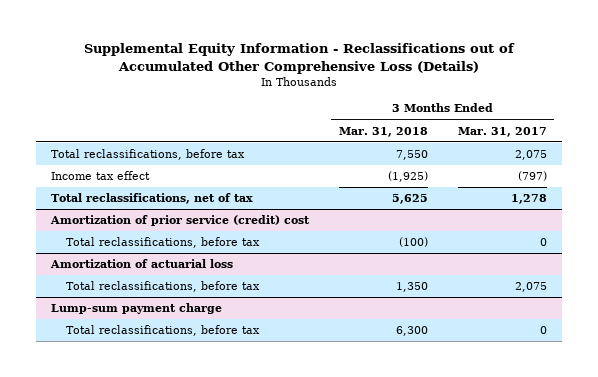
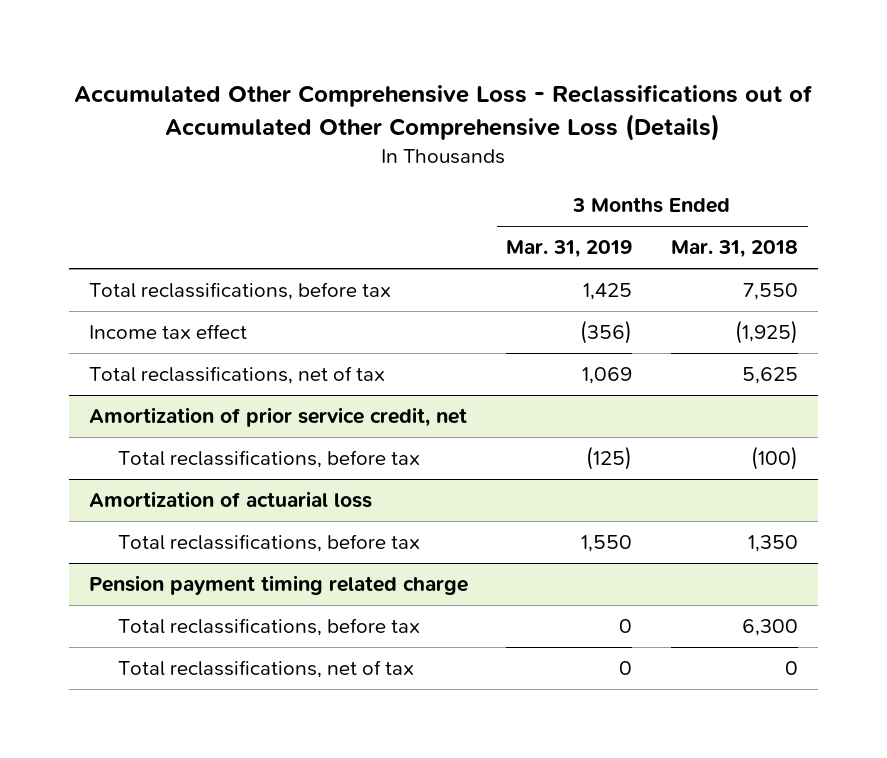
[83,43,515,74] Supplemental Equity Information - Reclassifications out of Accumulated Other Comprehensive Loss (Details) -> [74,84,814,141] Accumulated Other Comprehensive Loss - Reclassifications out of Accumulated Other Comprehensive Loss (Details)
[457,126,547,137] Mar. 31, 2017 -> none
none -> [506,240,633,259] Mar. 31, 2019
[50,215,311,227] Amortization of prior service (credit) cost -> [88,407,467,428] Amortization of prior service credit, net
[51,303,223,315] Lump-sum payment charge -> none
none -> [88,575,468,596] Pension payment timing related charge
none -> [117,660,414,679] Total reclassifications, net of tax

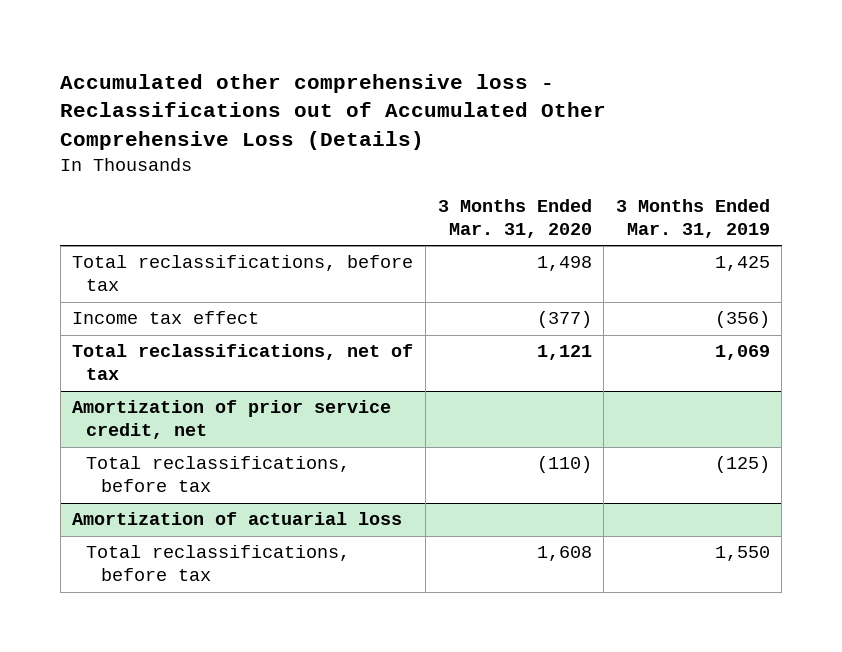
[74,84,814,141] Accumulated Other Comprehensive Loss - Reclassifications out of Accumulated Other Comprehensive Loss (Details) -> [60,73,607,151] Accumulated other comprehensive loss - Reclassifications out of Accumulated Other Comprehensive Loss (Details)
[671,240,799,259] Mar. 31, 2018 -> none
none -> [437,198,592,238] 3 Months Ended Mar. 31, 2020
[88,575,468,596] Pension payment timing related charge -> none
[117,618,420,637] Total reclassifications, before tax -> none
[117,660,414,679] Total reclassifications, net of tax -> none

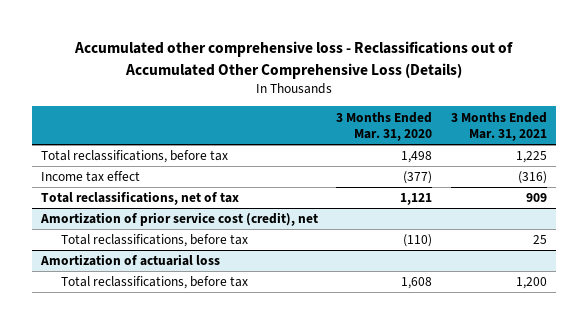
[615,198,770,238] 3 Months Ended Mar. 31, 2019 -> none
none -> [450,111,547,142] 3 Months Ended Mar. 31, 2021
[72,400,392,440] Amortization of prior service credit, net -> [40,212,319,227] Amortization of prior service cost (credit), net

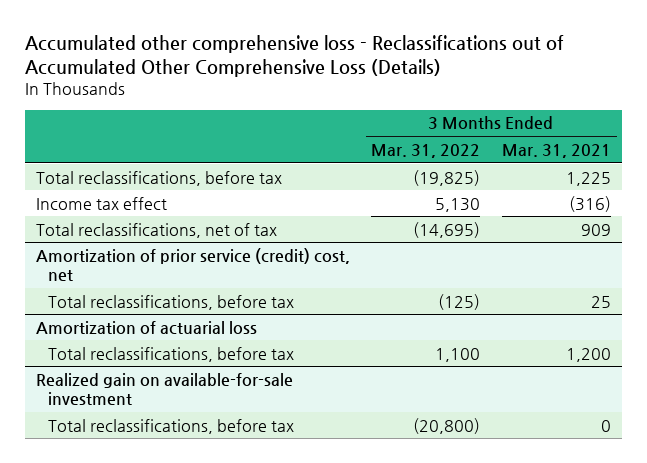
[336,111,433,142] 3 Months Ended Mar. 31, 2020 -> none
none -> [371,143,481,158] Mar. 31, 2022
[40,212,319,227] Amortization of prior service cost (credit), net -> [35,247,350,281] Amortization of prior service (credit) cost, net
none -> [35,372,293,405] Realized gain on available-for-sale investment
none -> [47,418,294,434] Total reclassifications, before tax

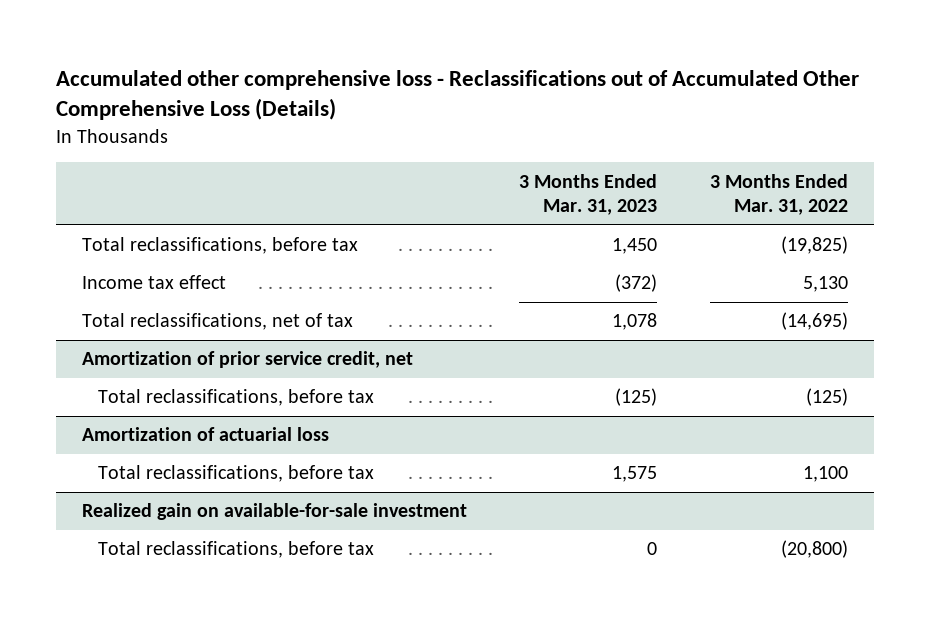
[502,143,612,158] Mar. 31, 2021 -> none
none -> [519,173,658,216] 3 Months Ended Mar. 31, 2023
[35,247,350,281] Amortization of prior service (credit) cost, net -> [81,351,413,369] Amortization of prior service credit, net

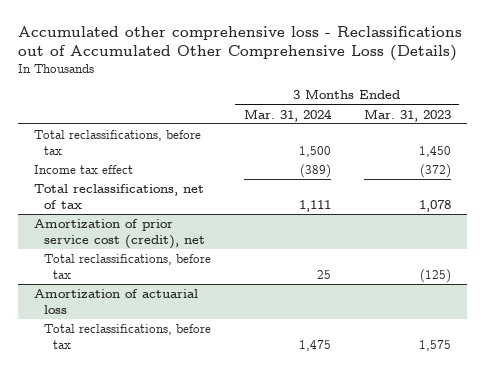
[709,173,848,216] 3 Months Ended Mar. 31, 2022 -> none
none -> [243,108,332,122] Mar. 31, 2024
[81,351,413,369] Amortization of prior service credit, net -> [34,218,205,249] Amortization of prior service cost (credit), net
[81,503,467,521] Realized gain on available-for-sale investment -> none
[97,541,374,559] Total reclassifications, before tax -> none

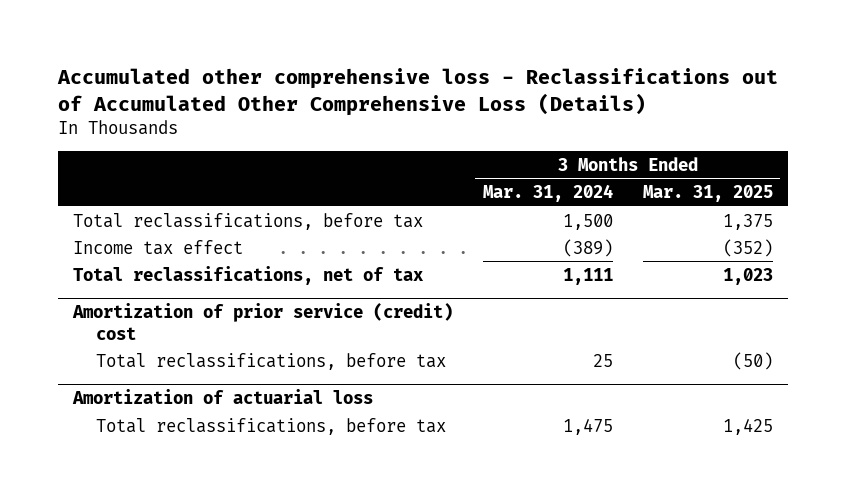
[363,108,451,122] Mar. 31, 2023 -> none
none -> [642,185,773,203] Mar. 31, 2025
[34,218,205,249] Amortization of prior service cost (credit), net -> [71,303,453,340] Amortization of prior service (credit) cost

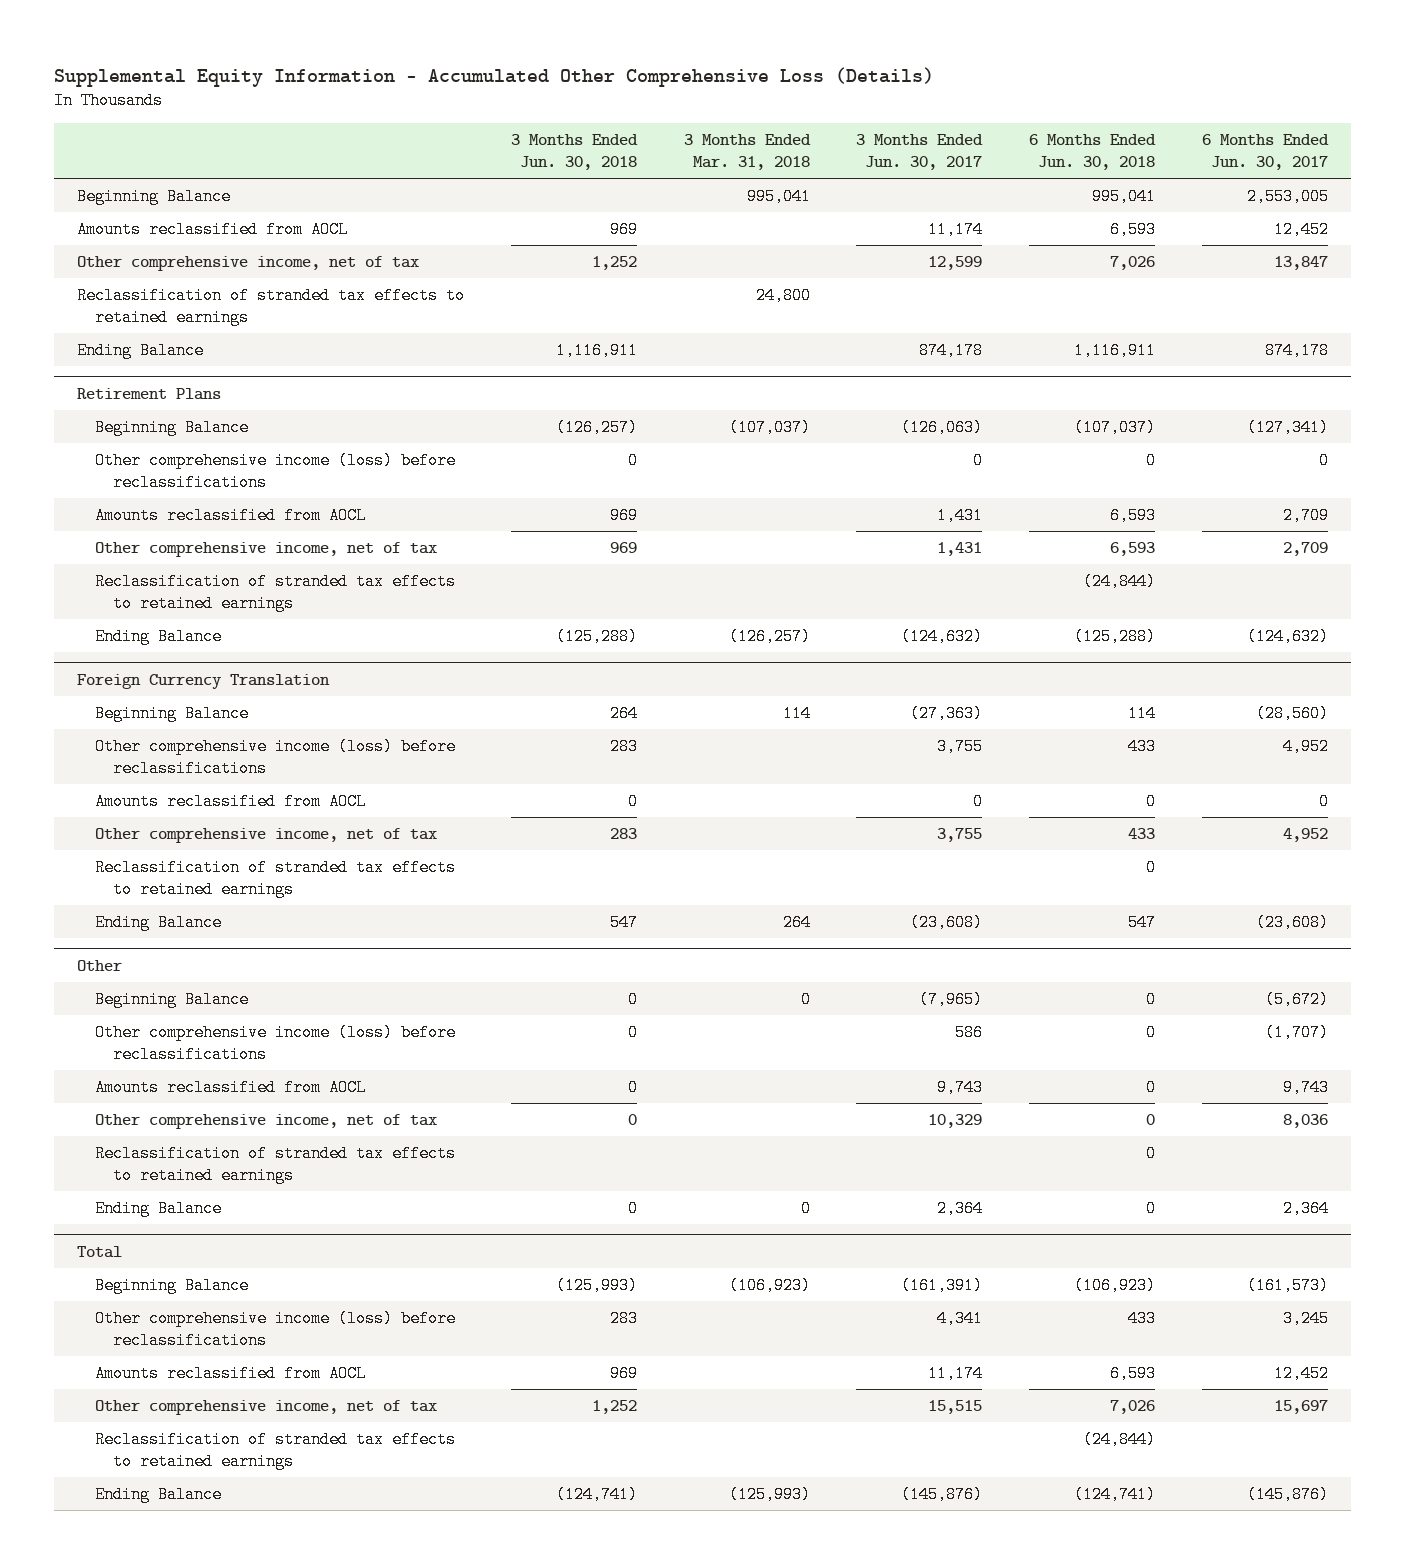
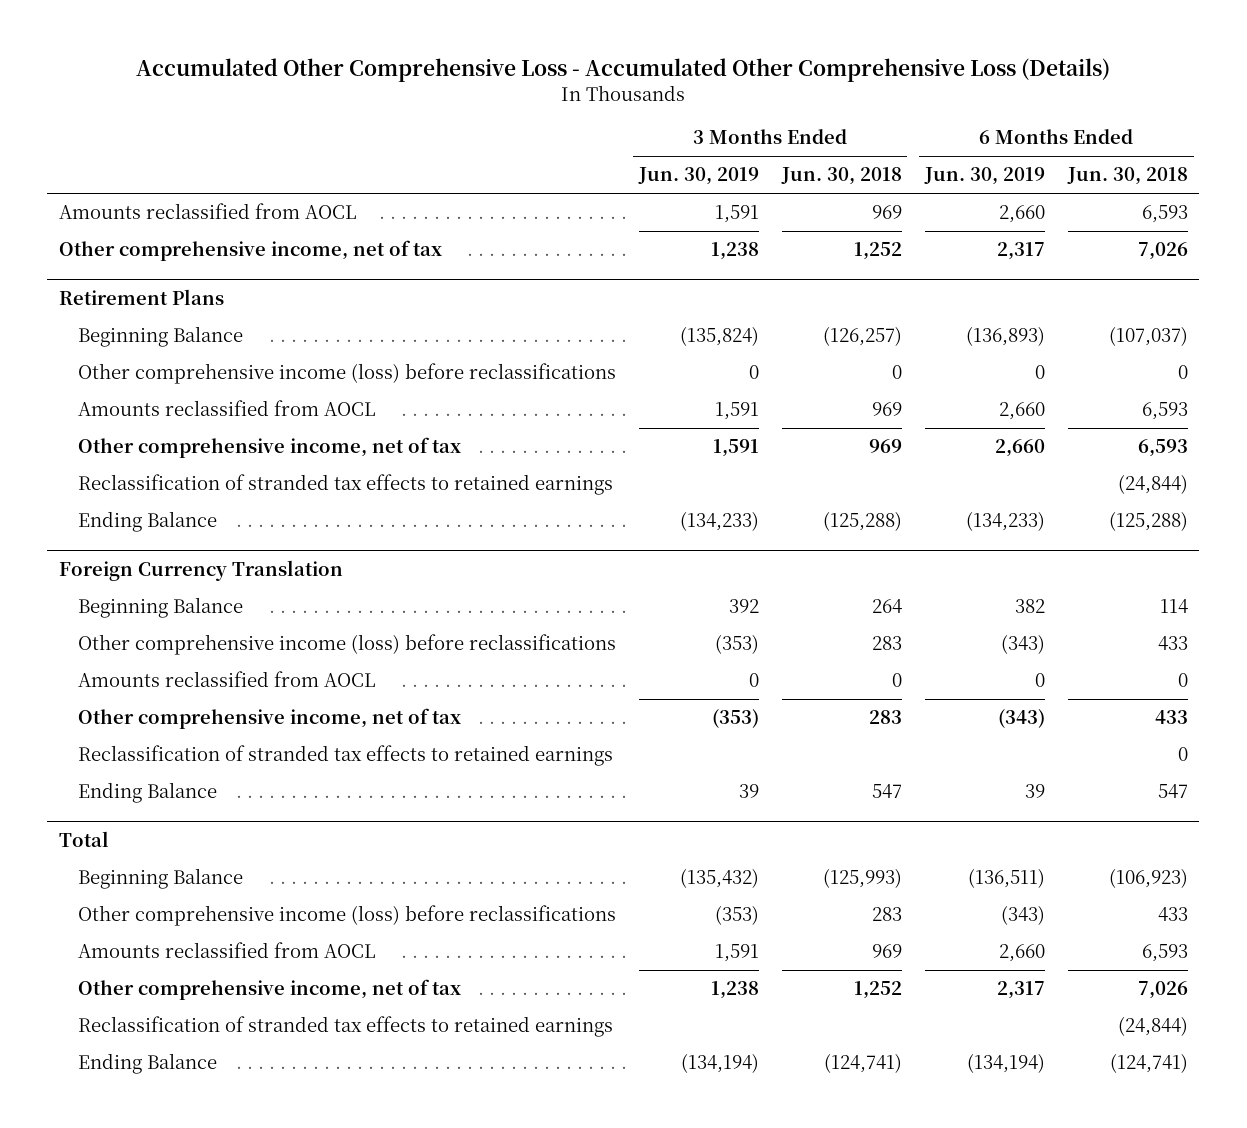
[54,66,935,87] Supplemental Equity Information - Accumulated Other Comprehensive Loss (Details) -> [136,57,1111,82] Accumulated Other Comprehensive Loss - Accumulated Other Comprehensive Loss (Details)
[683,134,811,170] 3 Months Ended Mar. 31, 2018 -> none
[856,134,984,170] 3 Months Ended Jun. 30, 2017 -> none
[1201,134,1329,170] 6 Months Ended Jun. 30, 2017 -> none
none -> [637,167,759,186] Jun. 30, 2019
none -> [923,167,1045,186] Jun. 30, 2019
[77,188,232,206] Beginning Balance -> none
[77,287,466,326] Reclassification of stranded tax effects to retained earnings -> none
[77,342,205,360] Ending Balance -> none
[77,959,123,971] Other -> none
[95,991,250,1009] Beginning Balance -> none
[95,1024,457,1063] Other comprehensive income (loss) before reclassifications -> none
[95,1079,367,1097] Amounts reclassified from AOCL -> none
[95,1114,438,1130] Other comprehensive income, net of tax -> none
[95,1145,457,1184] Reclassification of stranded tax effects to retained earnings -> none
[95,1200,223,1218] Ending Balance -> none

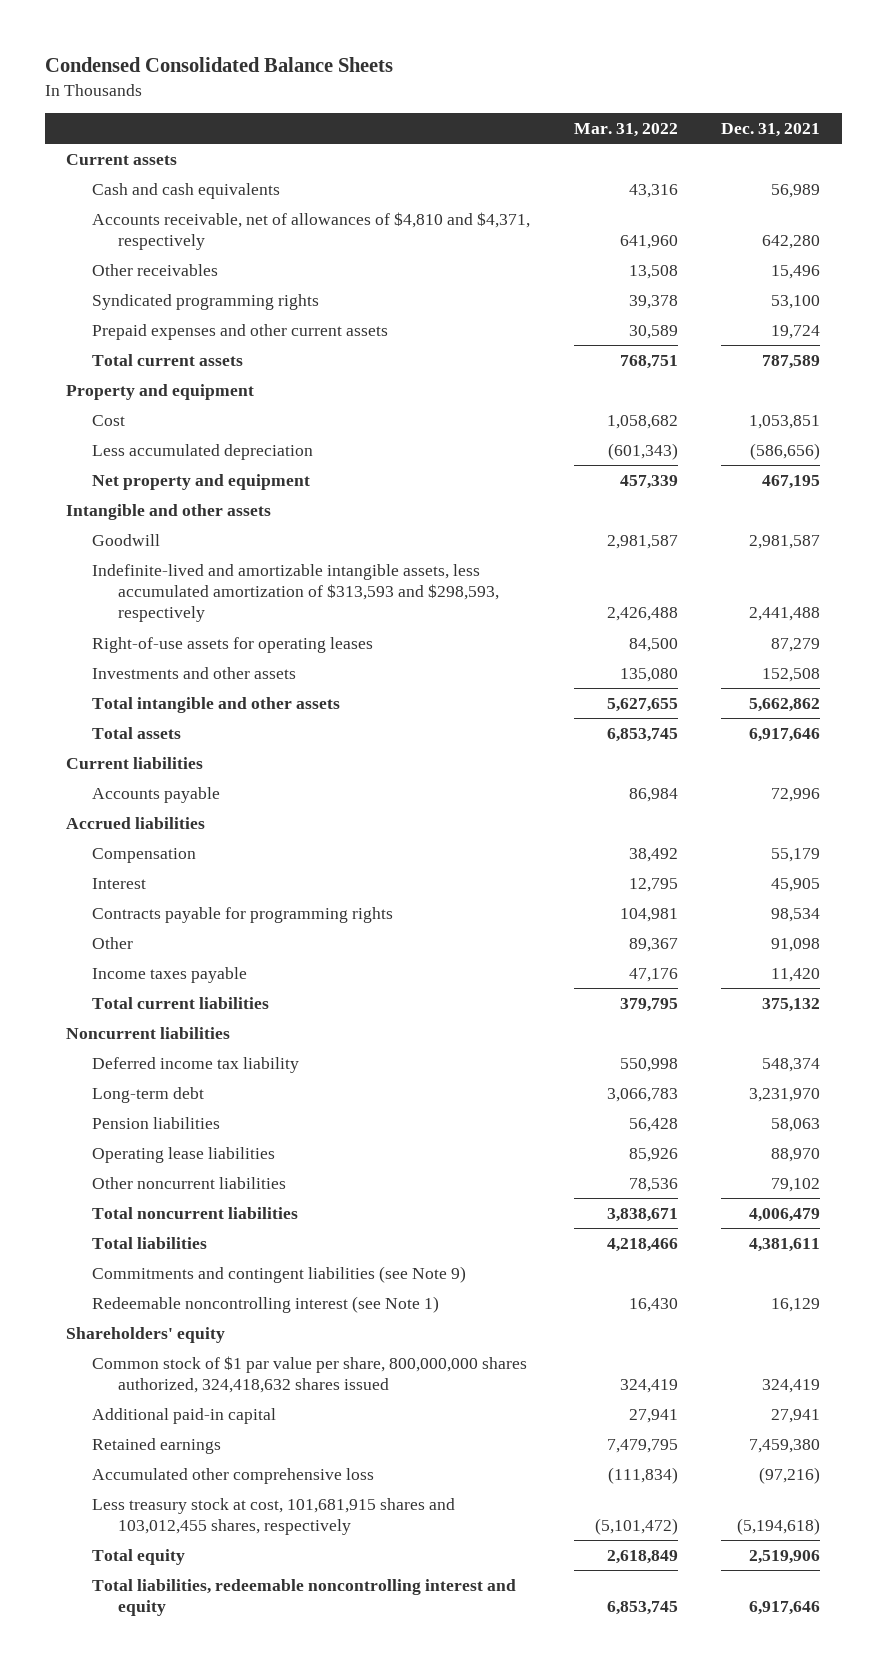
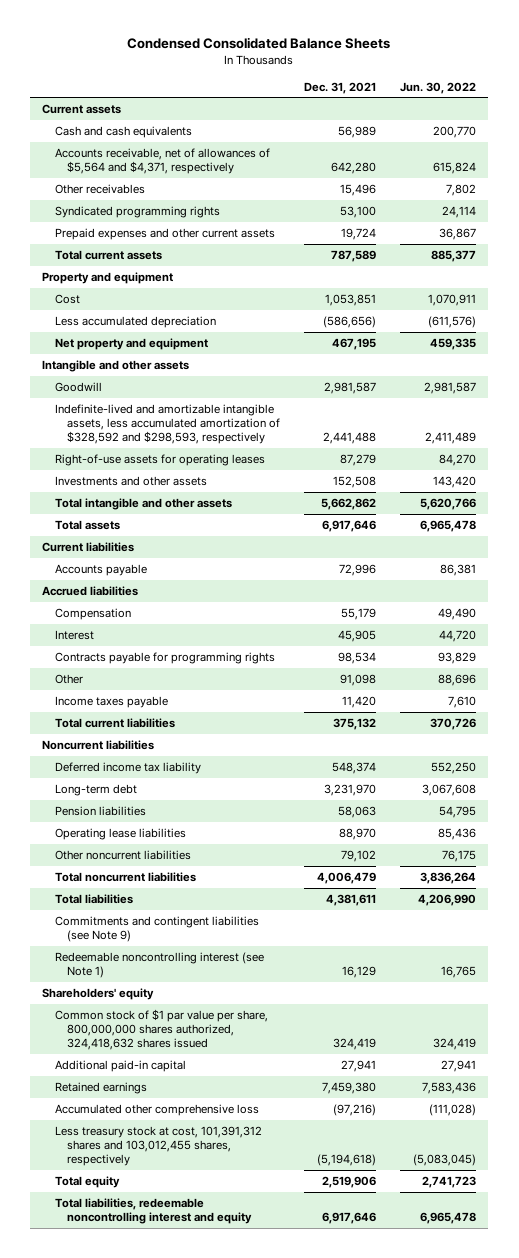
[573,123,678,138] Mar. 31, 2022 -> none
none -> [400,81,477,94] Jun. 30, 2022
[92,211,531,251] Accounts receivable, net of allowances of $4,810 and $4,371, respectively -> [54,148,270,175] Accounts receivable, net of allowances of $5,564 and $4,371, respectively
[92,563,500,623] Indefinite-lived and amortizable intangible assets, less accumulated amortization of $313,593 and $298,593, respectively -> [54,404,281,445] Indefinite-lived and amortizable intangible assets, less accumulated amortization of $328,592 and $298,593, respectively
[92,1497,456,1536] Less treasury stock at cost, 101,681,915 shares and 103,012,455 shares, respectively -> [54,1126,262,1167] Less treasury stock at cost, 101,391,312 shares and 103,012,455 shares, respectively

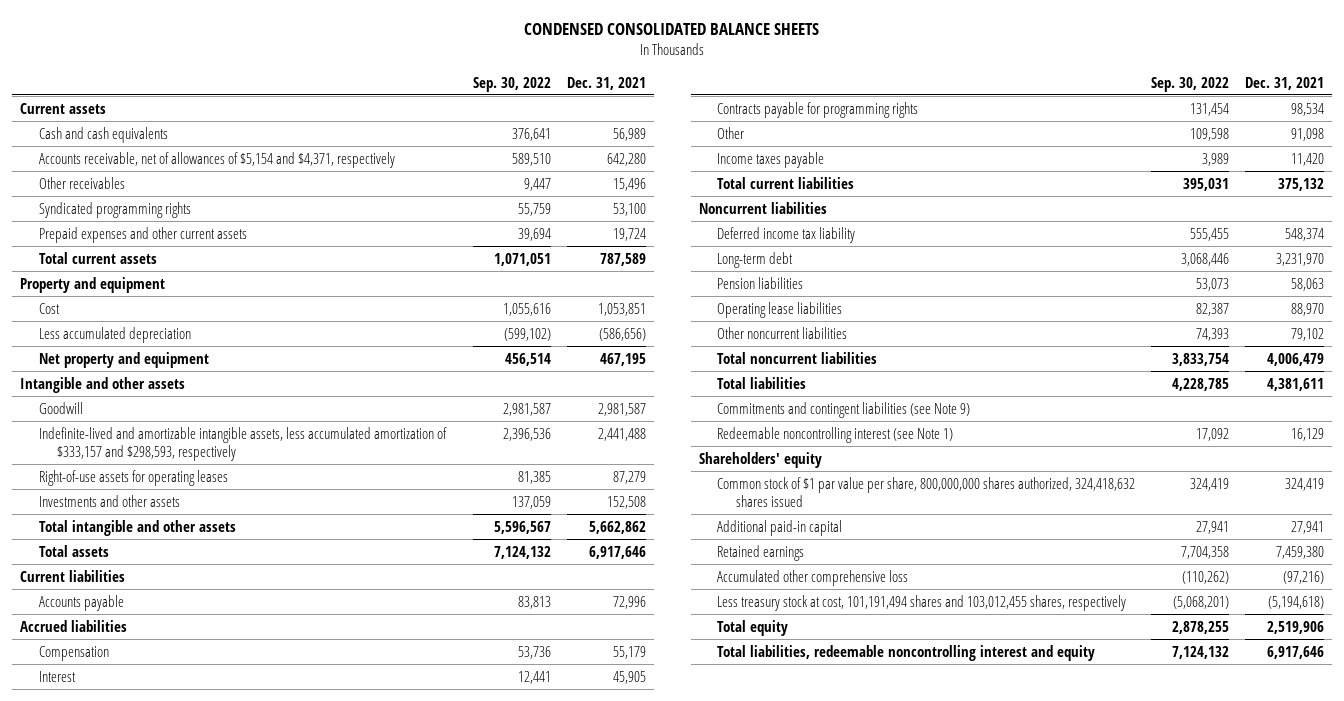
[127,37,391,50] Condensed Consolidated Balance Sheets -> [524,22,820,35] CONDENSED CONSOLIDATED BALANCE SHEETS
[400,81,477,94] Jun. 30, 2022 -> none
none -> [472,76,551,92] Sep. 30, 2022
[54,148,270,175] Accounts receivable, net of allowances of $5,564 and $4,371, respectively -> [38,151,395,168] Accounts receivable, net of allowances of $5,154 and $4,371, respectively
[54,404,281,445] Indefinite-lived and amortizable intangible assets, less accumulated amortization of $328,592 and $298,593, respectively -> [38,426,447,461] Indefinite-lived and amortizable intangible assets, less accumulated amortization of $333,157 and $298,593, respectively
[54,1126,262,1167] Less treasury stock at cost, 101,391,312 shares and 103,012,455 shares, respectively -> [717,594,1127,611] Less treasury stock at cost, 101,191,494 shares and 103,012,455 shares, respectively

